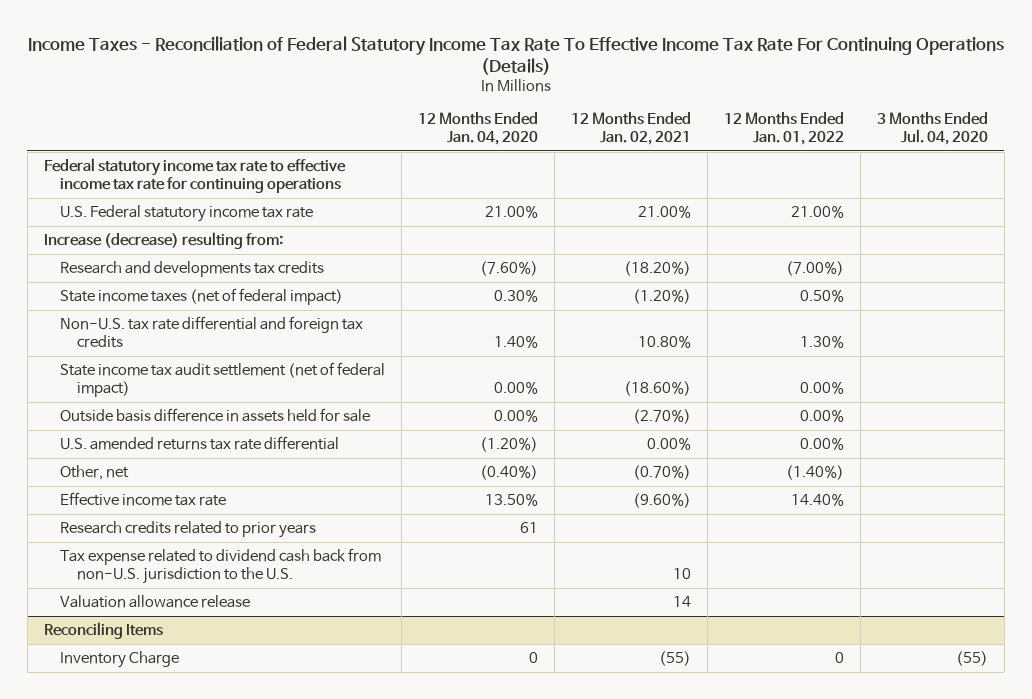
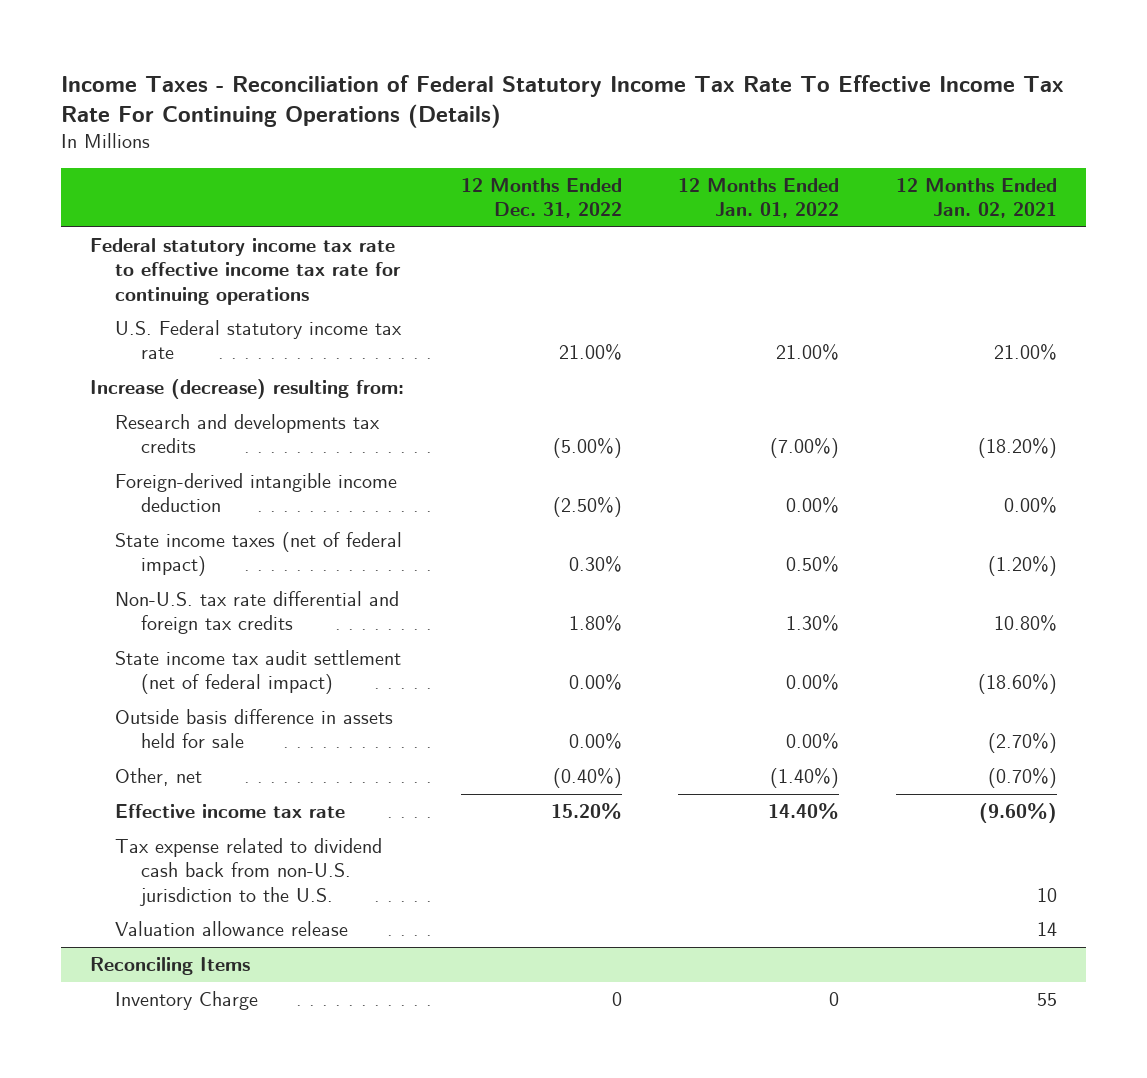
[418,112,539,146] 12 Months Ended Jan. 04, 2020 -> none
[876,112,988,146] 3 Months Ended Jul. 04, 2020 -> none
none -> [460,178,622,219] 12 Months Ended Dec. 31, 2022
none -> [115,473,398,513] Foreign-derived intangible income deduction
[60,436,340,451] U.S. amended returns tax rate differential -> none
[60,521,317,539] Research credits related to prior years -> none
[659,651,692,667] (55) -> [1037,993,1058,1007] 55

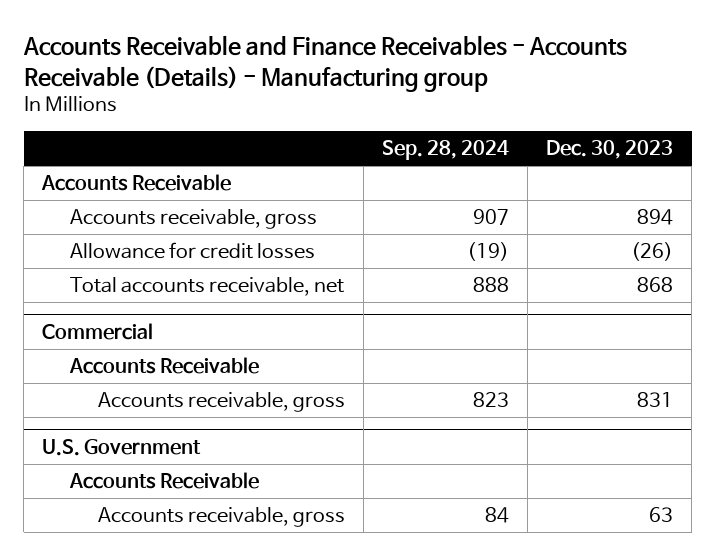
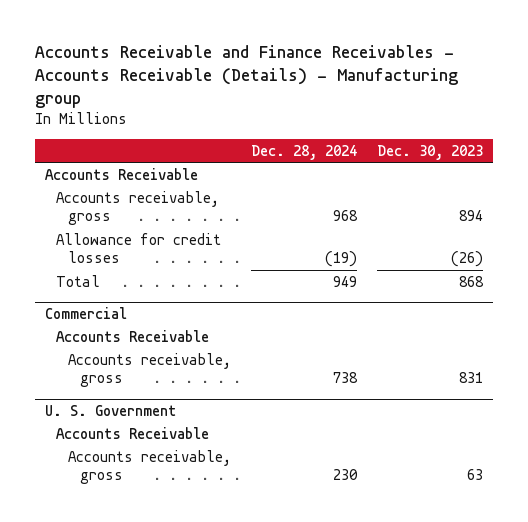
[381,140,509,161] Sep. 28, 2024 -> none
none -> [250,145,357,161] Dec. 28, 2024
[70,277,345,297] Total accounts receivable, net -> [56,274,101,287] Total
[42,438,202,456] U.S. Government -> [44,404,177,416] U. S. Government

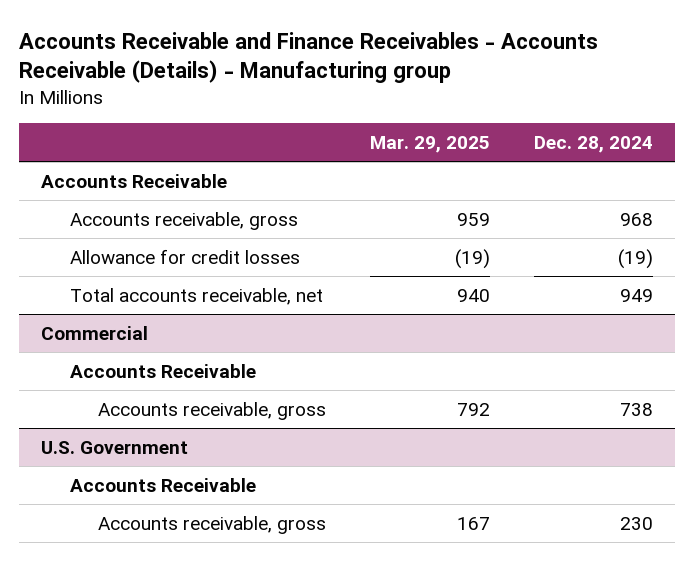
[376,145,483,161] Dec. 30, 2023 -> none
none -> [370,136,491,154] Mar. 29, 2025
[56,274,101,287] Total -> [69,287,323,305] Total accounts receivable, net
[44,404,177,416] U. S. Government -> [40,440,188,454] U.S. Government

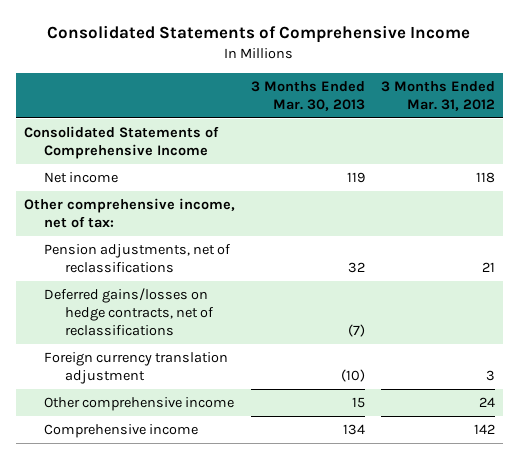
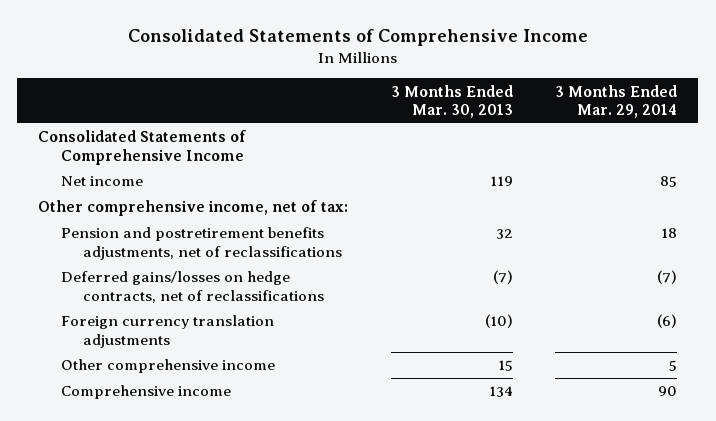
[380,80,495,111] 3 Months Ended Mar. 31, 2012 -> none
none -> [555,84,678,119] 3 Months Ended Mar. 29, 2014
[44,244,232,274] Pension adjustments, net of reclassifications -> [60,227,343,260] Pension and postretirement benefits adjustments, net of reclassifications
[44,352,229,385] Foreign currency translation adjustment -> [60,315,274,348] Foreign currency translation adjustments

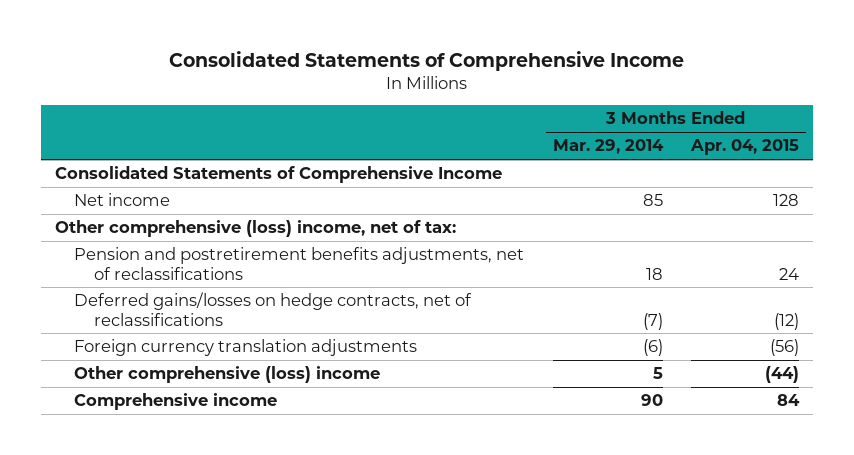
[390,84,513,119] 3 Months Ended Mar. 30, 2013 -> none
none -> [690,139,800,156] Apr. 04, 2015
[38,200,349,217] Other comprehensive income, net of tax: -> [55,220,457,238] Other comprehensive (loss) income, net of tax:
[60,359,275,374] Other comprehensive income -> [74,366,381,384] Other comprehensive (loss) income

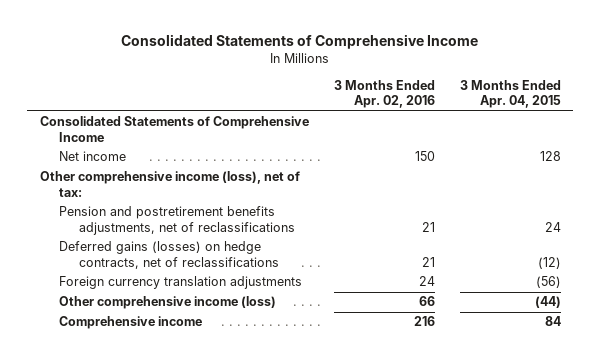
[552,139,664,155] Mar. 29, 2014 -> none
none -> [333,79,435,109] 3 Months Ended Apr. 02, 2016
[55,220,457,238] Other comprehensive (loss) income, net of tax: -> [39,171,300,197] Other comprehensive income (loss), net of tax:
[74,292,473,326] Deferred gains/losses on hedge contracts, net of reclassifications -> [59,241,279,269] Deferred gains (losses) on hedge contracts, net of reclassifications
[74,366,381,384] Other comprehensive (loss) income -> [59,296,277,310] Other comprehensive income (loss)

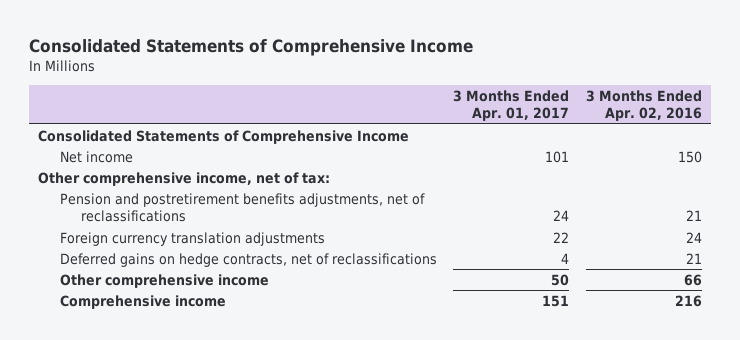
[459,79,561,109] 3 Months Ended Apr. 04, 2015 -> none
none -> [453,89,570,122] 3 Months Ended Apr. 01, 2017
[39,171,300,197] Other comprehensive income (loss), net of tax: -> [37,171,330,186] Other comprehensive income, net of tax:
[59,241,279,269] Deferred gains (losses) on hedge contracts, net of reclassifications -> none
none -> [59,252,437,267] Deferred gains on hedge contracts, net of reclassifications
[59,296,277,310] Other comprehensive income (loss) -> [59,273,269,288] Other comprehensive income

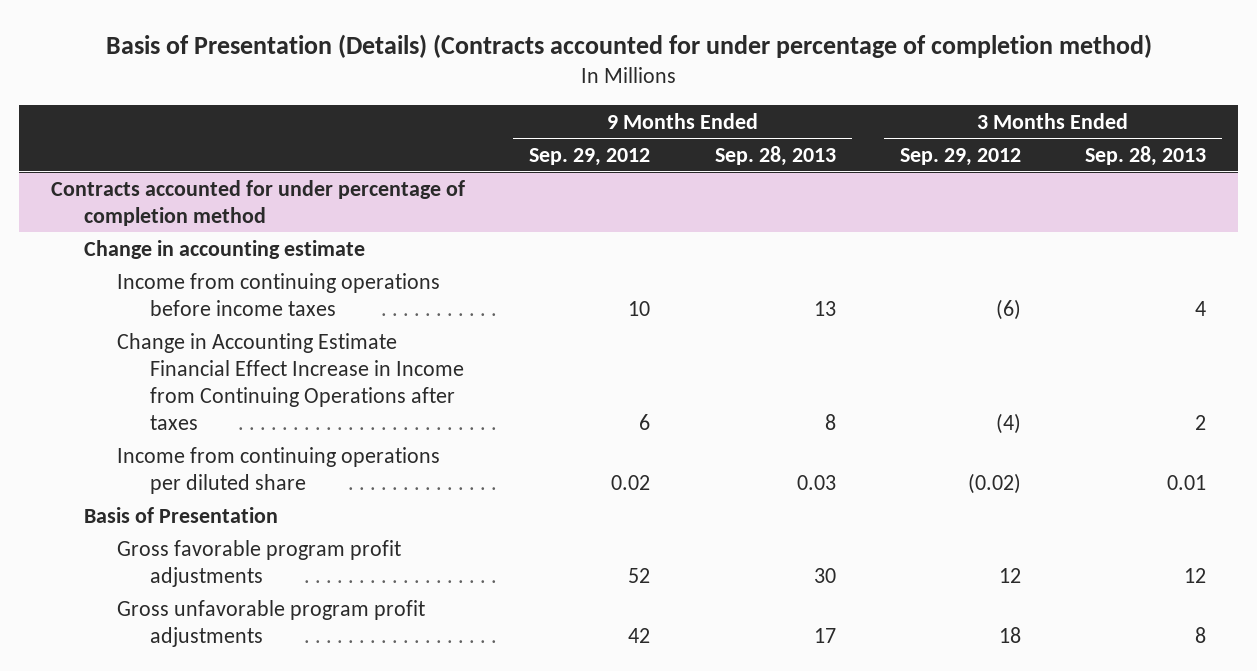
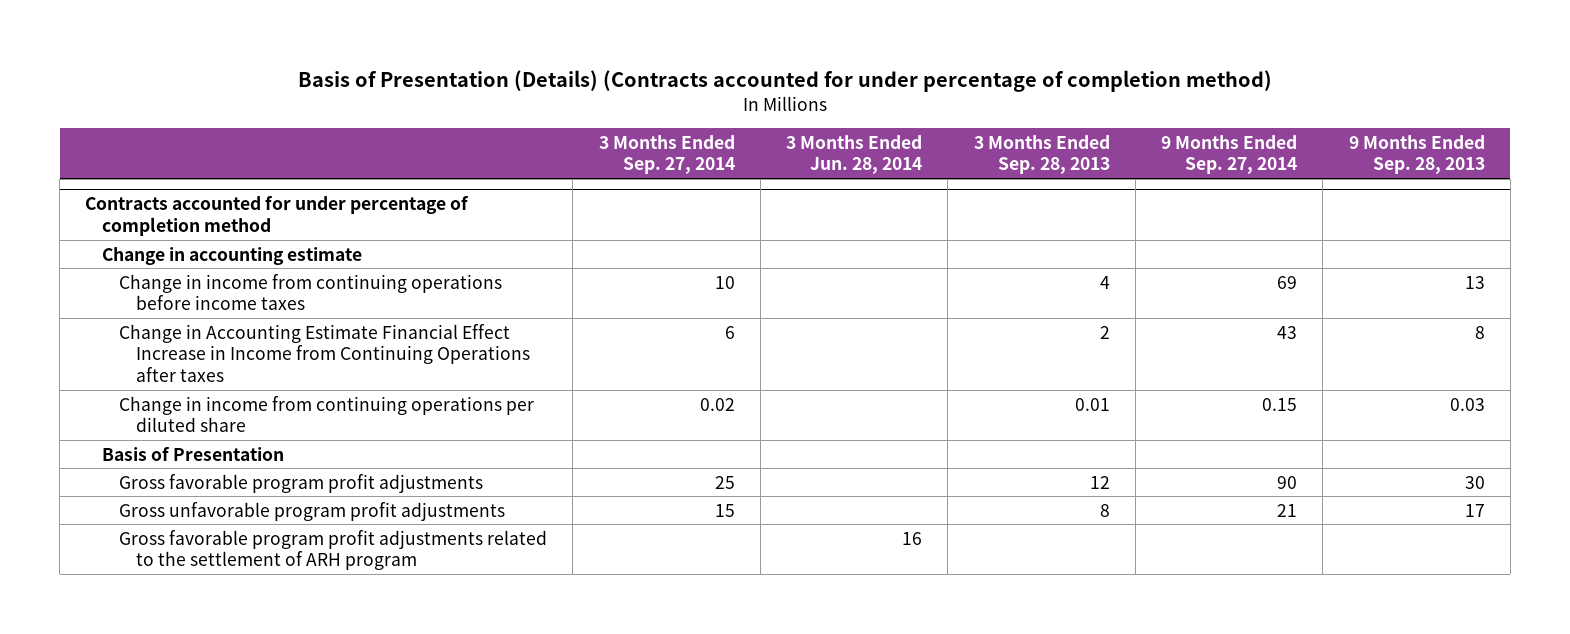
[529,147,651,166] Sep. 29, 2012 -> none
[899,147,1021,166] Sep. 29, 2012 -> none
none -> [598,134,735,175] 3 Months Ended Sep. 27, 2014
none -> [786,134,923,175] 3 Months Ended Jun. 28, 2014
none -> [1161,134,1298,175] 9 Months Ended Sep. 27, 2014
[117,272,441,316] Income from continuing operations before income taxes -> [119,273,503,311] Change in income from continuing operations before income taxes
[117,446,441,494] Income from continuing operations per diluted share -> [119,395,535,433] Change in income from continuing operations per diluted share
none -> [119,529,548,571] Gross favorable program profit adjustments related to the settlement of ARH program

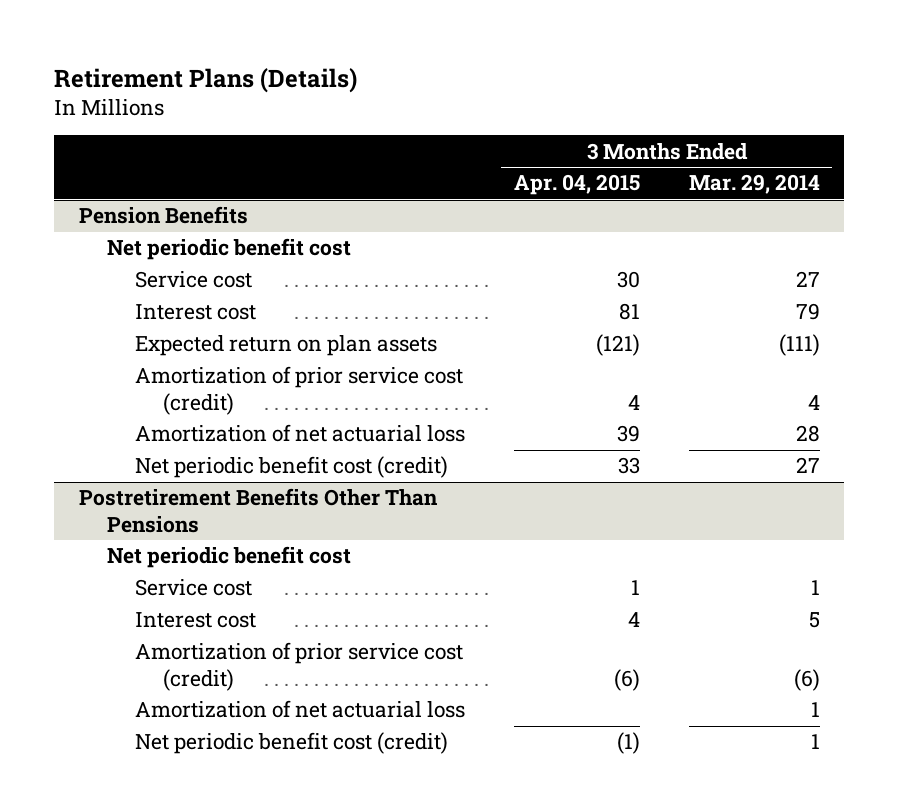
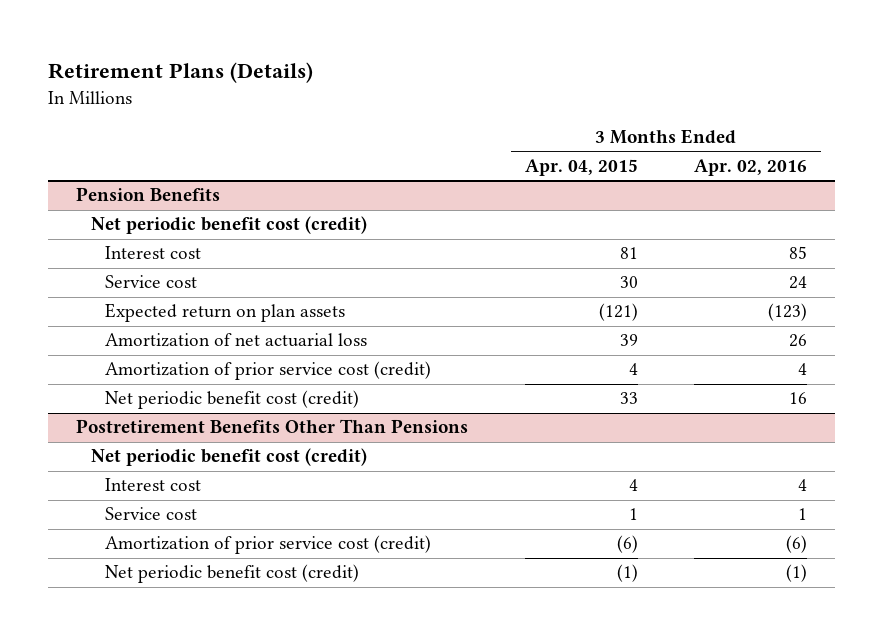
[688,174,820,195] Mar. 29, 2014 -> none
none -> [694,158,808,176] Apr. 02, 2016
[106,238,351,261] Net periodic benefit cost -> [90,216,367,235] Net periodic benefit cost (credit)
[134,271,252,289] Service cost -> [104,275,197,289] Service cost
[134,366,463,415] Amortization of prior service cost (credit) -> [104,361,431,381] Amortization of prior service cost (credit)
[106,546,351,569] Net periodic benefit cost -> [90,448,367,467] Net periodic benefit cost (credit)
[134,579,252,597] Service cost -> [104,507,197,521] Service cost
[134,700,465,719] Amortization of net actuarial loss -> none

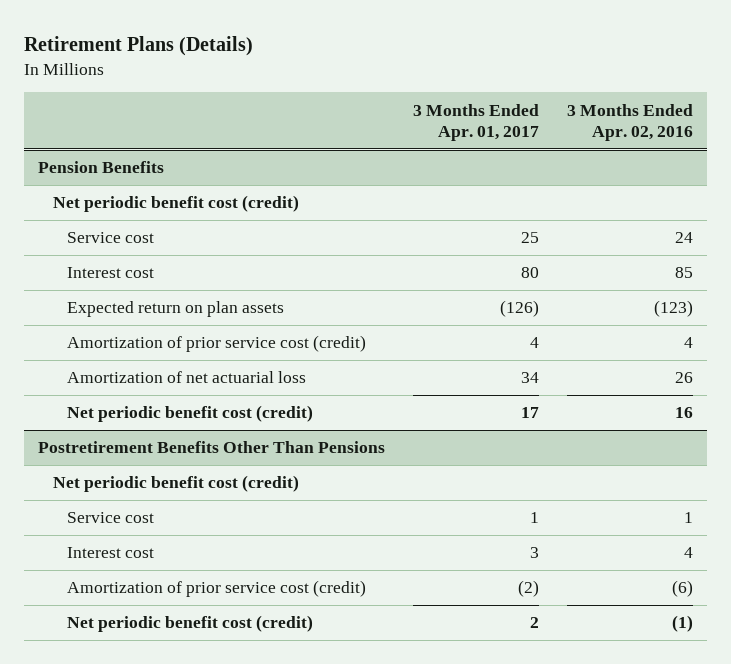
[524,158,638,176] Apr. 04, 2015 -> none
none -> [413,103,540,142] 3 Months Ended Apr. 01, 2017
[104,246,201,260] Interest cost -> [67,267,155,279] Interest cost
[104,333,367,348] Amortization of net actuarial loss -> [67,371,307,384] Amortization of net actuarial loss
[104,478,201,492] Interest cost -> [67,547,155,559] Interest cost

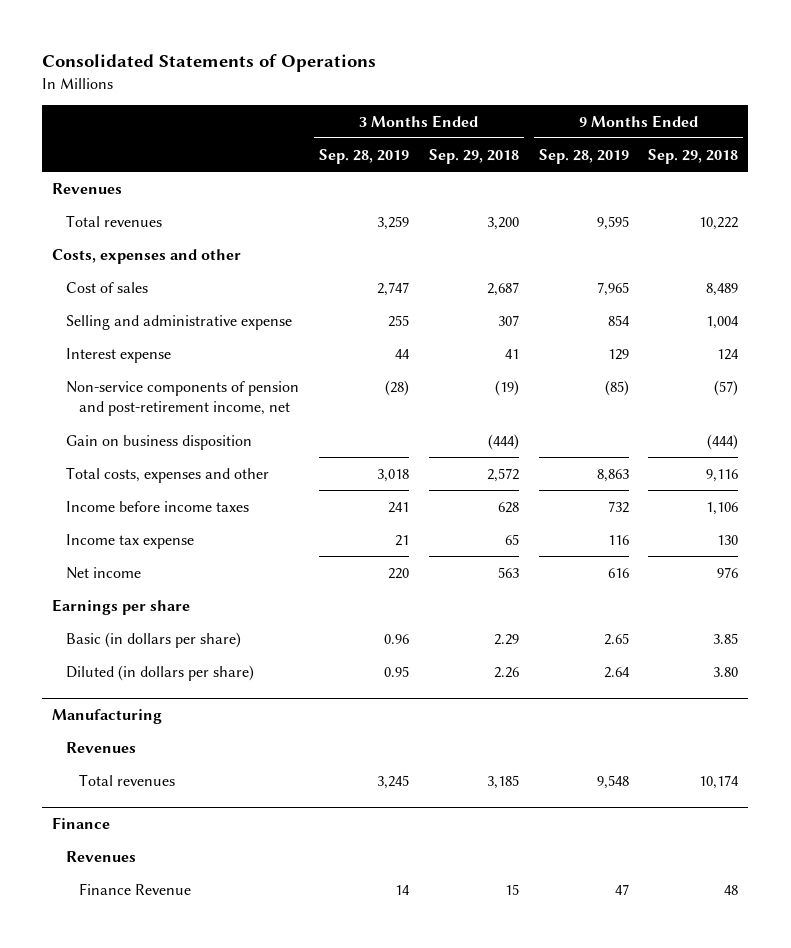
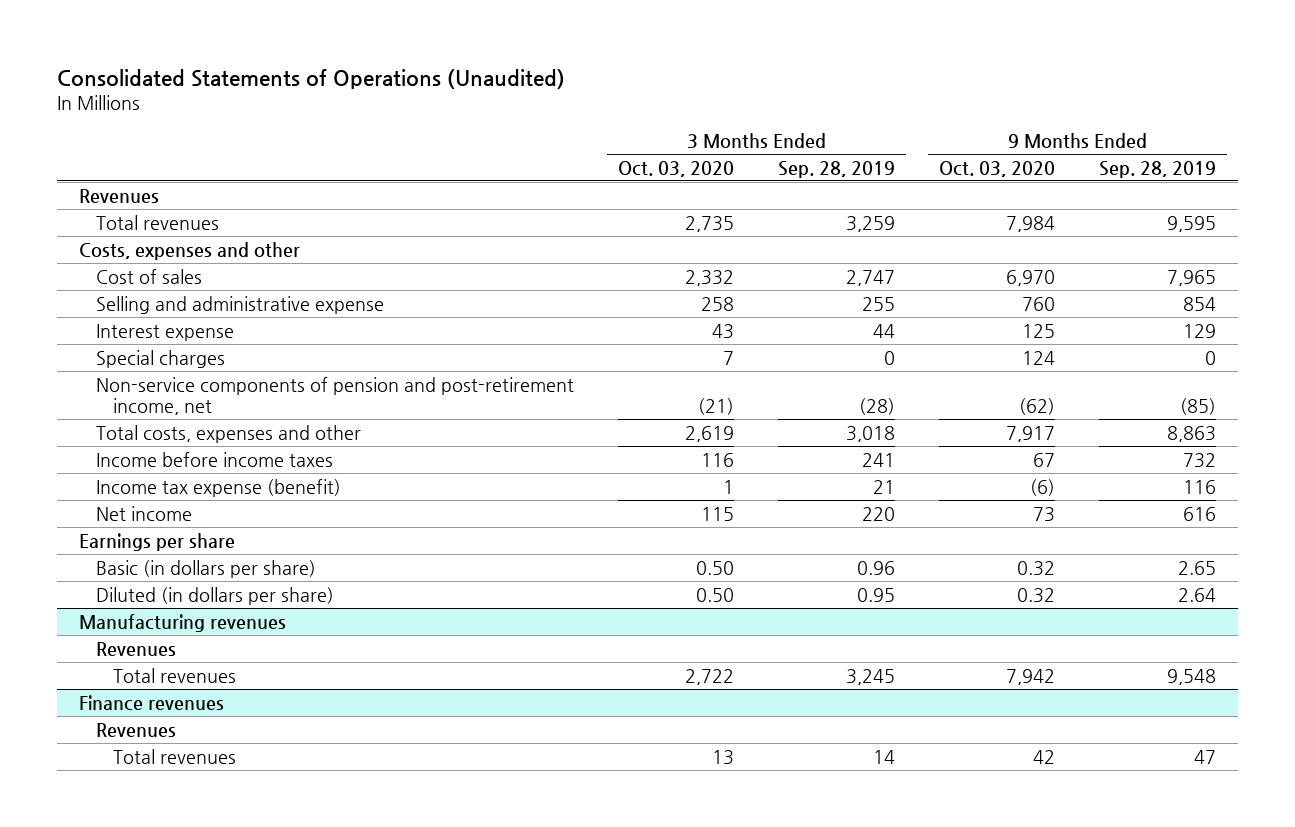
[42,54,377,73] Consolidated Statements of Operations -> [57,69,566,90] Consolidated Statements of Operations (Unaudited)
[428,148,519,164] Sep. 29, 2018 -> none
[648,148,739,164] Sep. 29, 2018 -> none
none -> [618,160,735,177] Oct. 03, 2020
none -> [939,160,1056,177] Oct. 03, 2020
none -> [95,349,225,368] Special charges
[65,434,252,450] Gain on business disposition -> none
[65,533,194,549] Income tax expense -> [95,478,341,497] Income tax expense (benefit)
[52,709,163,725] Manufacturing -> [79,613,287,632] Manufacturing revenues
[52,817,111,830] Finance -> [79,694,225,711] Finance revenues
[79,882,192,895] Finance Revenue -> [112,748,236,764] Total revenues

